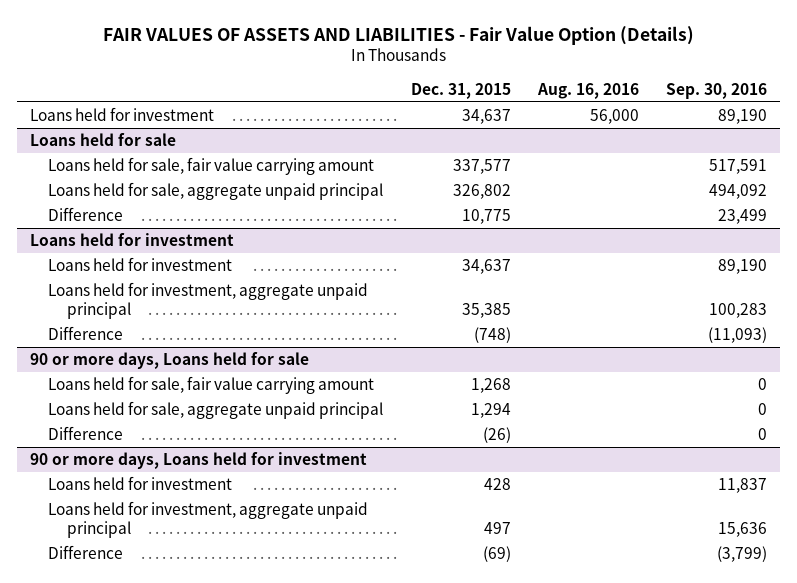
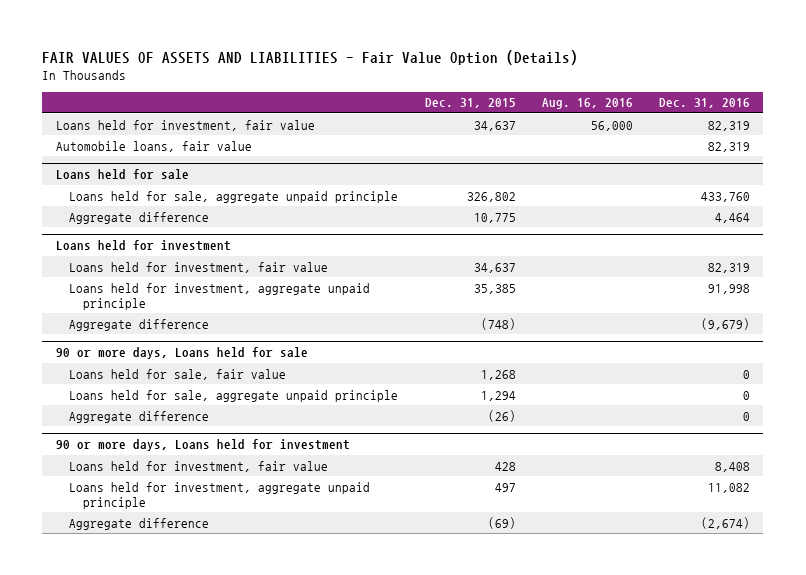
[665,82,767,99] Sep. 30, 2016 -> none
none -> [659,98,751,109] Dec. 31, 2016
[30,107,215,122] Loans held for investment -> [55,119,315,131] Loans held for investment, fair value
none -> [55,140,252,152] Automobile loans, fair value
[48,157,375,176] Loans held for sale, fair value carrying amount -> none
[48,182,384,201] Loans held for sale, aggregate unpaid principal -> [69,190,399,203] Loans held for sale, aggregate unpaid principle
[48,207,124,222] Difference -> [69,211,210,224] Aggregate difference
[48,257,233,272] Loans held for investment -> [69,261,329,273] Loans held for investment, fair value
[48,282,369,319] Loans held for investment, aggregate unpaid principal -> [69,282,371,310] Loans held for investment, aggregate unpaid principle
[48,326,124,341] Difference -> [69,318,210,331] Aggregate difference
[48,376,375,395] Loans held for sale, fair value carrying amount -> [69,368,287,380] Loans held for sale, fair value
[48,401,384,420] Loans held for sale, aggregate unpaid principal -> [69,389,399,402] Loans held for sale, aggregate unpaid principle
[48,426,124,441] Difference -> [69,410,210,423] Aggregate difference
[48,476,233,491] Loans held for investment -> [69,460,329,472] Loans held for investment, fair value
[48,501,369,538] Loans held for investment, aggregate unpaid principal -> [69,481,371,509] Loans held for investment, aggregate unpaid principle
[48,545,124,560] Difference -> [69,517,210,530] Aggregate difference

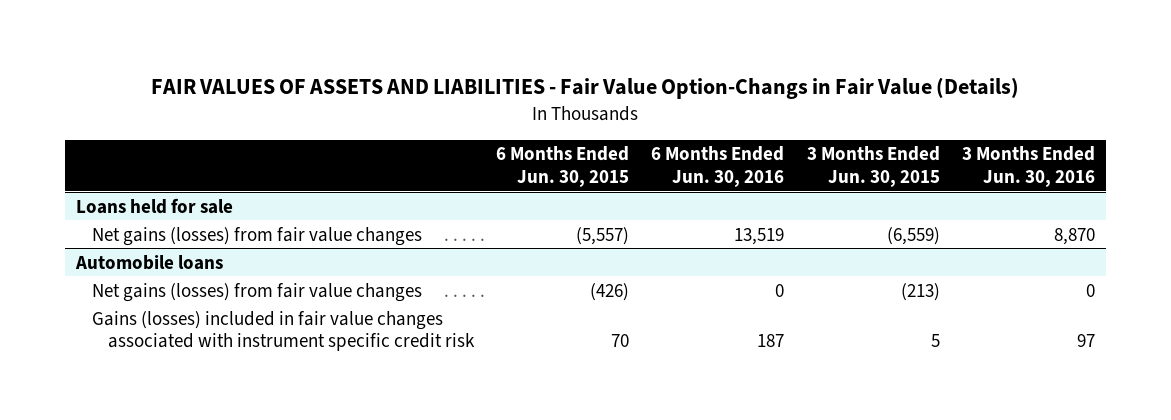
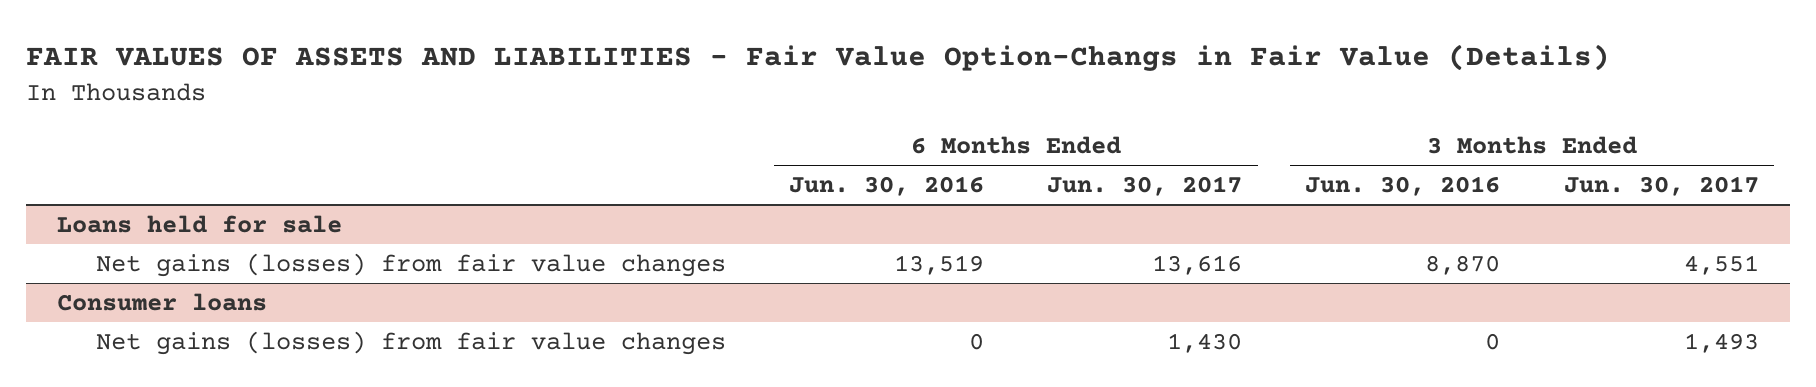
[496,146,630,187] 6 Months Ended Jun. 30, 2015 -> none
[806,146,940,187] 3 Months Ended Jun. 30, 2015 -> none
none -> [1047,176,1243,197] Jun. 30, 2017
none -> [1563,176,1759,197] Jun. 30, 2017
[74,254,223,270] Automobile loans -> [57,293,268,312] Consumer loans
[91,310,475,352] Gains (losses) included in fair value changes associated with instrument specific credit risk -> none

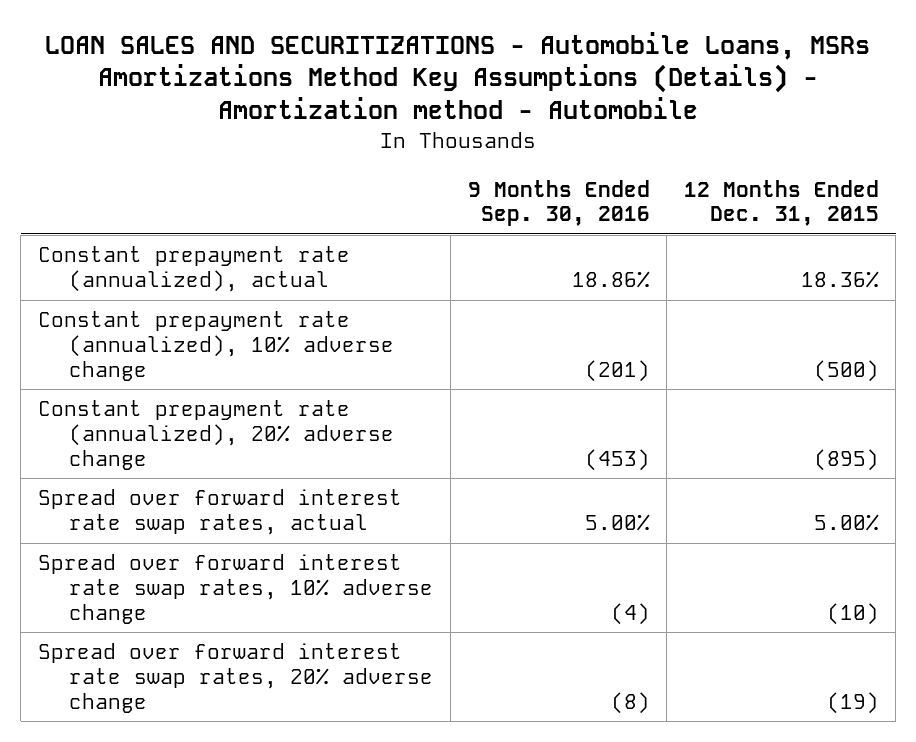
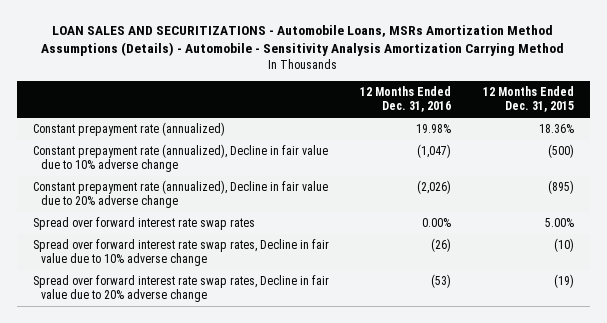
[45,31,871,120] LOAN SALES AND SECURITIZATIONS - Automobile Loans, MSRs Amortizations Method Key Assumptions (Details) - Amortization method - Automobile -> [41,24,565,57] LOAN SALES AND SECURITIZATIONS - Automobile Loans, MSRs Amortization Method Assumptions (Details) - Automobile - Sensitivity Analysis Amortization Carrying Method
[467,179,650,227] 9 Months Ended Sep. 30, 2016 -> none
none -> [360,86,452,113] 12 Months Ended Dec. 31, 2016
[37,246,350,293] Constant prepayment rate (annualized), actual -> [32,122,225,137] Constant prepayment rate (annualized)
[37,311,395,381] Constant prepayment rate (annualized), 10% adverse change -> [32,144,328,173] Constant prepayment rate (annualized), Decline in fair value due to 10% adverse change
[37,400,395,470] Constant prepayment rate (annualized), 20% adverse change -> [32,180,328,209] Constant prepayment rate (annualized), Decline in fair value due to 20% adverse change
[37,489,402,536] Spread over forward interest rate swap rates, actual -> [32,217,255,231] Spread over forward interest rate swap rates
[37,554,434,624] Spread over forward interest rate swap rates, 10% adverse change -> [32,239,329,267] Spread over forward interest rate swap rates, Decline in fair value due to 10% adverse change
[37,643,434,713] Spread over forward interest rate swap rates, 20% adverse change -> [32,275,329,303] Spread over forward interest rate swap rates, Decline in fair value due to 20% adverse change

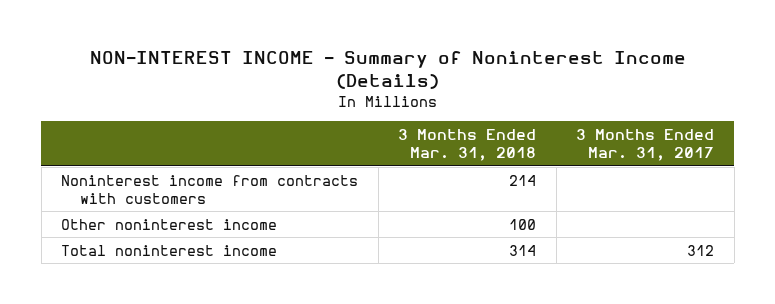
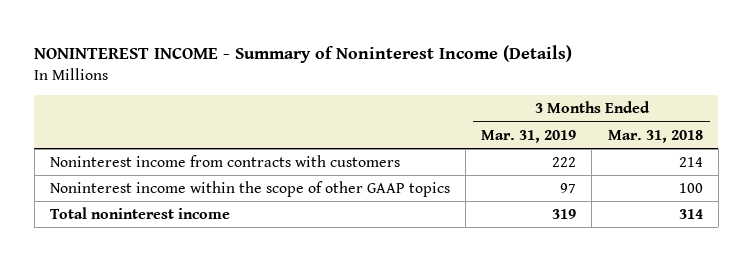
[89,51,686,89] NON-INTEREST INCOME - Summary of Noninterest Income (Details) -> [34,44,573,63] NONINTEREST INCOME - Summary of Noninterest Income (Details)
[576,129,715,162] 3 Months Ended Mar. 31, 2017 -> none
none -> [481,129,577,143] Mar. 31, 2019
[61,218,278,230] Other noninterest income -> [49,181,450,198] Noninterest income within the scope of other GAAP topics

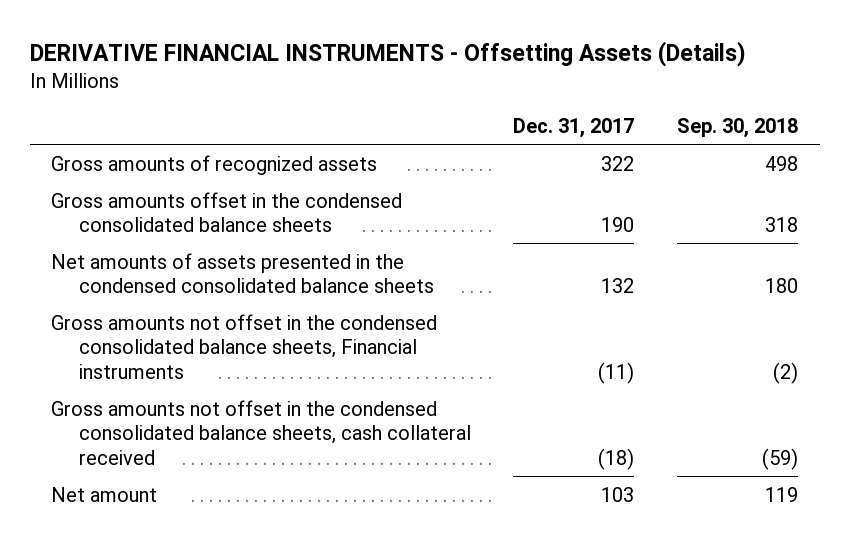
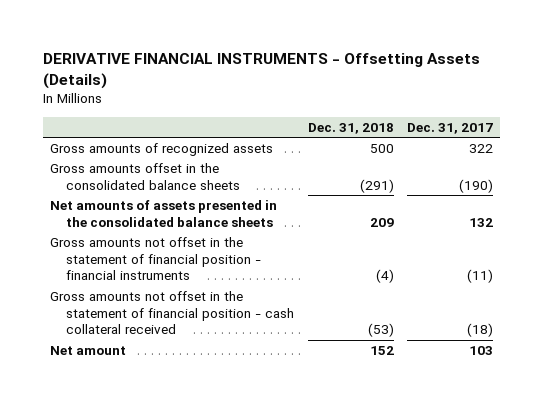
[677,118,799,139] Sep. 30, 2018 -> none
none -> [307,122,394,134] Dec. 31, 2018
[50,191,402,233] Gross amounts offset in the condensed consolidated balance sheets -> [49,163,240,190] Gross amounts offset in the consolidated balance sheets
[601,217,635,233] 190 -> [459,178,494,193] (190)
[50,252,434,294] Net amounts of assets presented in the condensed consolidated balance sheets -> [49,200,277,227] Net amounts of assets presented in the consolidated balance sheets
[50,313,437,379] Gross amounts not offset in the condensed consolidated balance sheets, Financial instruments -> [49,237,261,281] Gross amounts not offset in the statement of financial position - financial instruments
[50,399,471,465] Gross amounts not offset in the condensed consolidated balance sheets, cash collateral received -> [49,291,294,335] Gross amounts not offset in the statement of financial position - cash collateral received

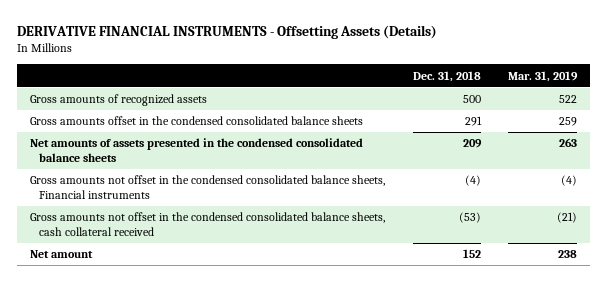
[407,122,494,134] Dec. 31, 2017 -> none
none -> [507,70,578,82] Mar. 31, 2019
[49,163,240,190] Gross amounts offset in the consolidated balance sheets -> [30,116,364,126] Gross amounts offset in the condensed consolidated balance sheets
[359,178,394,193] (291) -> [464,116,482,127] 291
[49,200,277,227] Net amounts of assets presented in the consolidated balance sheets -> [30,138,364,162] Net amounts of assets presented in the condensed consolidated balance sheets
[49,237,261,281] Gross amounts not offset in the statement of financial position - financial instruments -> [30,175,386,199] Gross amounts not offset in the condensed consolidated balance sheets, Financial instruments
[49,291,294,335] Gross amounts not offset in the statement of financial position - cash collateral received -> [30,212,386,236] Gross amounts not offset in the condensed consolidated balance sheets, cash collateral received

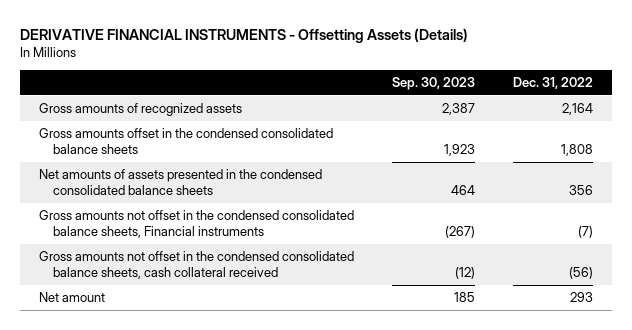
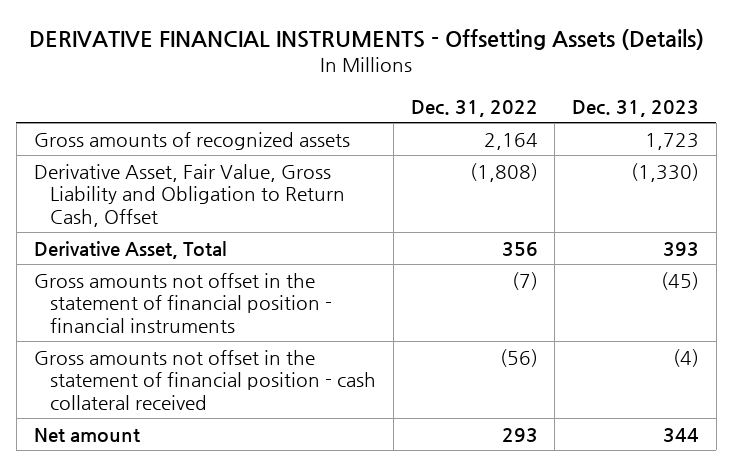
[392,77,476,91] Sep. 30, 2023 -> none
none -> [572,99,700,117] Dec. 31, 2023
[39,127,334,155] Gross amounts offset in the condensed consolidated balance sheets -> none
none -> [33,163,346,228] Derivative Asset, Fair Value, Gross Liability and Obligation to Return Cash, Offset
[39,168,323,196] Net amounts of assets presented in the condensed consolidated balance sheets -> [33,240,227,259] Derivative Asset, Total
[39,209,355,239] Gross amounts not offset in the condensed consolidated balance sheets, Financial instruments -> [33,272,333,334] Gross amounts not offset in the statement of financial position - financial instruments
[39,250,355,280] Gross amounts not offset in the condensed consolidated balance sheets, cash collateral received -> [33,349,377,411] Gross amounts not offset in the statement of financial position - cash collateral received

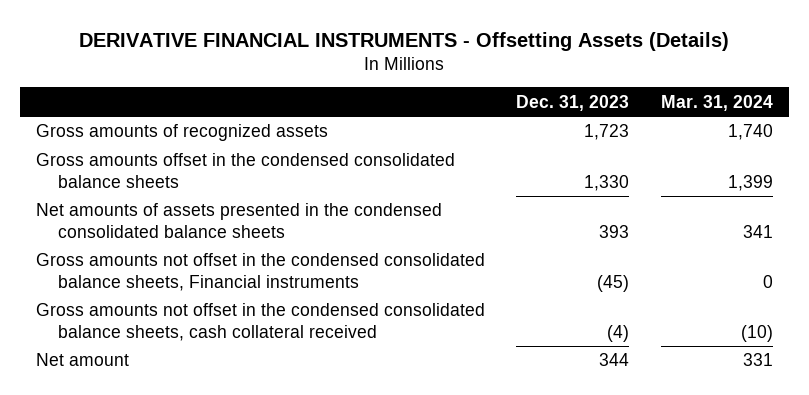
[410,99,538,117] Dec. 31, 2022 -> none
none -> [661,94,774,111] Mar. 31, 2024
[33,163,346,228] Derivative Asset, Fair Value, Gross Liability and Obligation to Return Cash, Offset -> none
none -> [35,153,455,188] Gross amounts offset in the condensed consolidated balance sheets
[33,240,227,259] Derivative Asset, Total -> [35,203,442,238] Net amounts of assets presented in the condensed consolidated balance sheets
[33,272,333,334] Gross amounts not offset in the statement of financial position - financial instruments -> [35,253,485,291] Gross amounts not offset in the condensed consolidated balance sheets, Financial instruments
[33,349,377,411] Gross amounts not offset in the statement of financial position - cash collateral received -> [35,303,485,341] Gross amounts not offset in the condensed consolidated balance sheets, cash collateral received

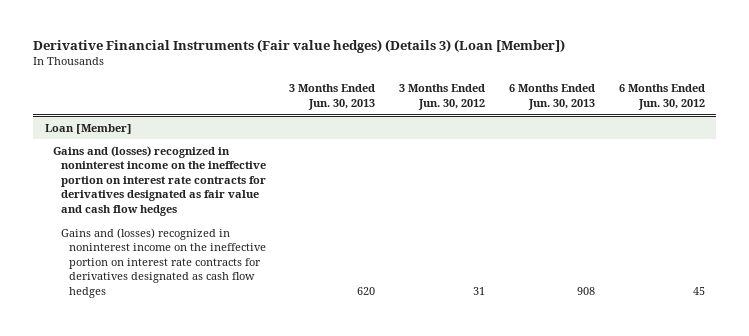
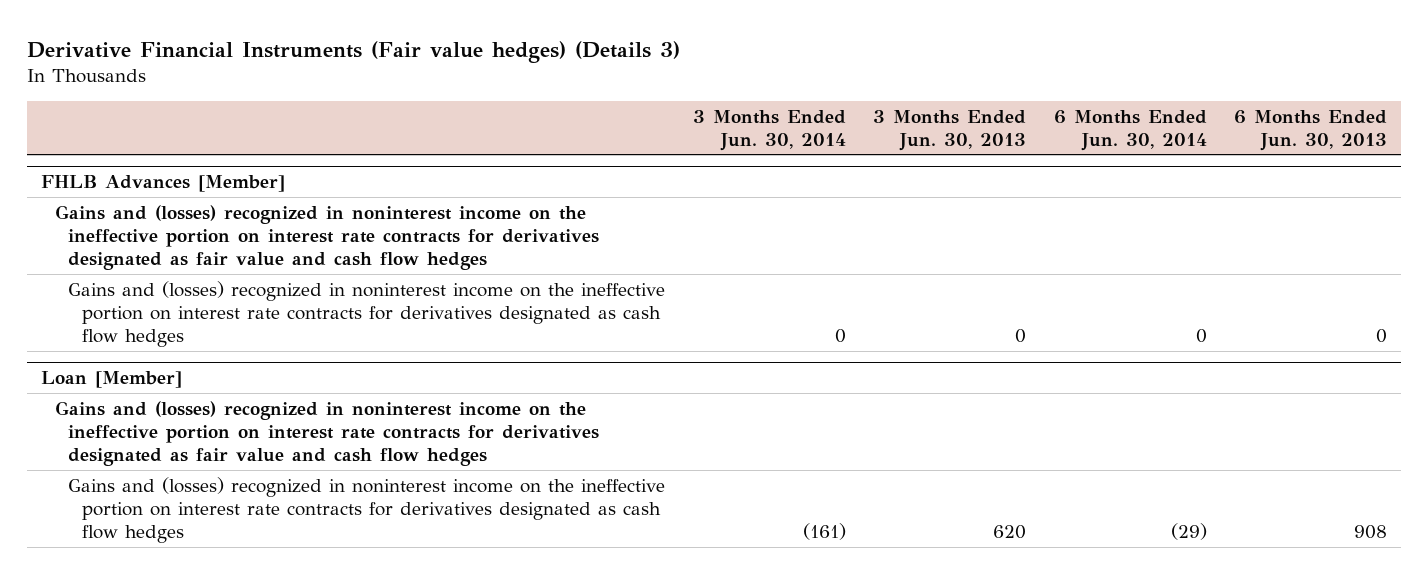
[32,39,565,54] Derivative Financial Instruments (Fair value hedges) (Details 3) (Loan [Member]) -> [27,40,681,63] Derivative Financial Instruments (Fair value hedges) (Details 3)
[399,84,486,111] 3 Months Ended Jun. 30, 2012 -> none
[618,84,705,111] 6 Months Ended Jun. 30, 2012 -> none
none -> [692,109,846,151] 3 Months Ended Jun. 30, 2014
none -> [1053,109,1207,151] 6 Months Ended Jun. 30, 2014
none -> [41,175,286,193] FHLB Advances [Member]
none -> [54,204,600,270] Gains and (losses) recognized in noninterest income on the ineffective portion on interest rate contracts for derivatives designated as fair value and cash flow hedges
none -> [68,280,666,347] Gains and (losses) recognized in noninterest income on the ineffective portion on interest rate contracts for derivatives designated as cash flow hedges

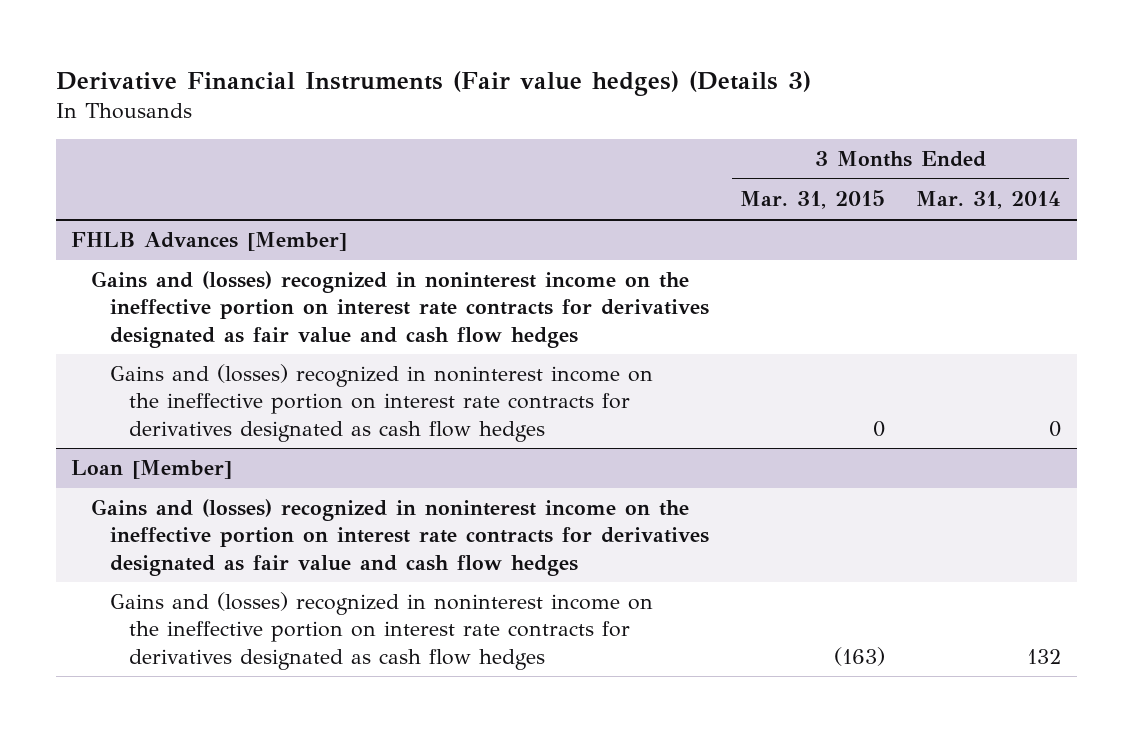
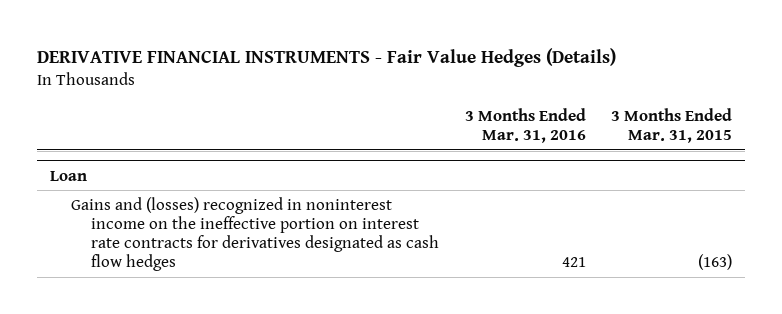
[55,70,811,96] Derivative Financial Instruments (Fair value hedges) (Details 3) -> [37,47,617,67] DERIVATIVE FINANCIAL INSTRUMENTS - Fair Value Hedges (Details)
[916,191,1062,210] Mar. 31, 2014 -> none
none -> [464,107,586,144] 3 Months Ended Mar. 31, 2016
[71,232,348,252] FHLB Advances [Member] -> none
[90,271,709,348] Gains and (losses) recognized in noninterest income on the ineffective portion on interest rate contracts for derivatives designated as fair value and cash flow hedges -> none
[109,364,653,442] Gains and (losses) recognized in noninterest income on the ineffective portion on interest rate contracts for derivatives designated as cash flow hedges -> none
[90,499,709,576] Gains and (losses) recognized in noninterest income on the ineffective portion on interest rate contracts for derivatives designated as fair value and cash flow hedges -> none
[71,460,233,480] Loan [Member] -> [50,170,88,181] Loan

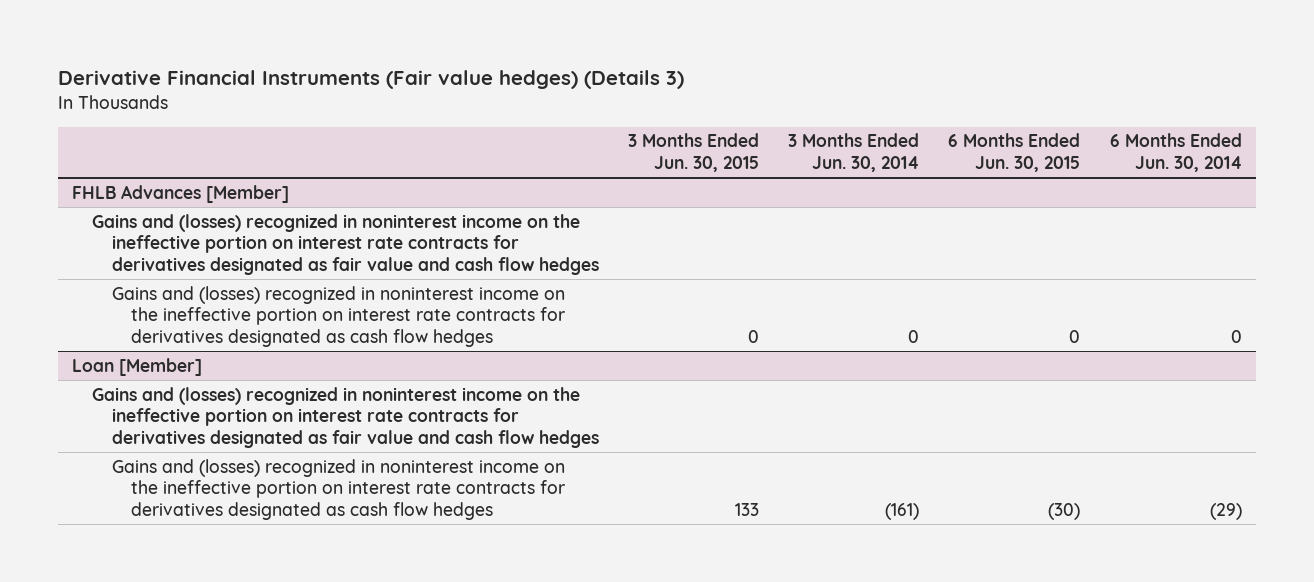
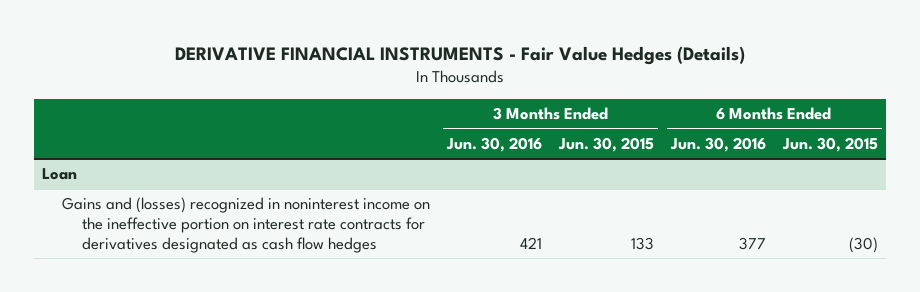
[57,70,684,90] Derivative Financial Instruments (Fair value hedges) (Details 3) -> [175,45,746,65] DERIVATIVE FINANCIAL INSTRUMENTS - Fair Value Hedges (Details)
[788,133,920,173] 3 Months Ended Jun. 30, 2014 -> none
[1109,133,1242,173] 6 Months Ended Jun. 30, 2014 -> none
none -> [446,136,543,152] Jun. 30, 2016
none -> [670,136,767,152] Jun. 30, 2016
[72,184,290,203] FHLB Advances [Member] -> none
[91,213,599,276] Gains and (losses) recognized in noninterest income on the ineffective portion on interest rate contracts for derivatives designated as fair value and cash flow hedges -> none
[111,285,566,348] Gains and (losses) recognized in noninterest income on the ineffective portion on interest rate contracts for derivatives designated as cash flow hedges -> none
[91,386,599,449] Gains and (losses) recognized in noninterest income on the ineffective portion on interest rate contracts for derivatives designated as fair value and cash flow hedges -> none
[72,357,203,376] Loan [Member] -> [42,168,78,181] Loan

